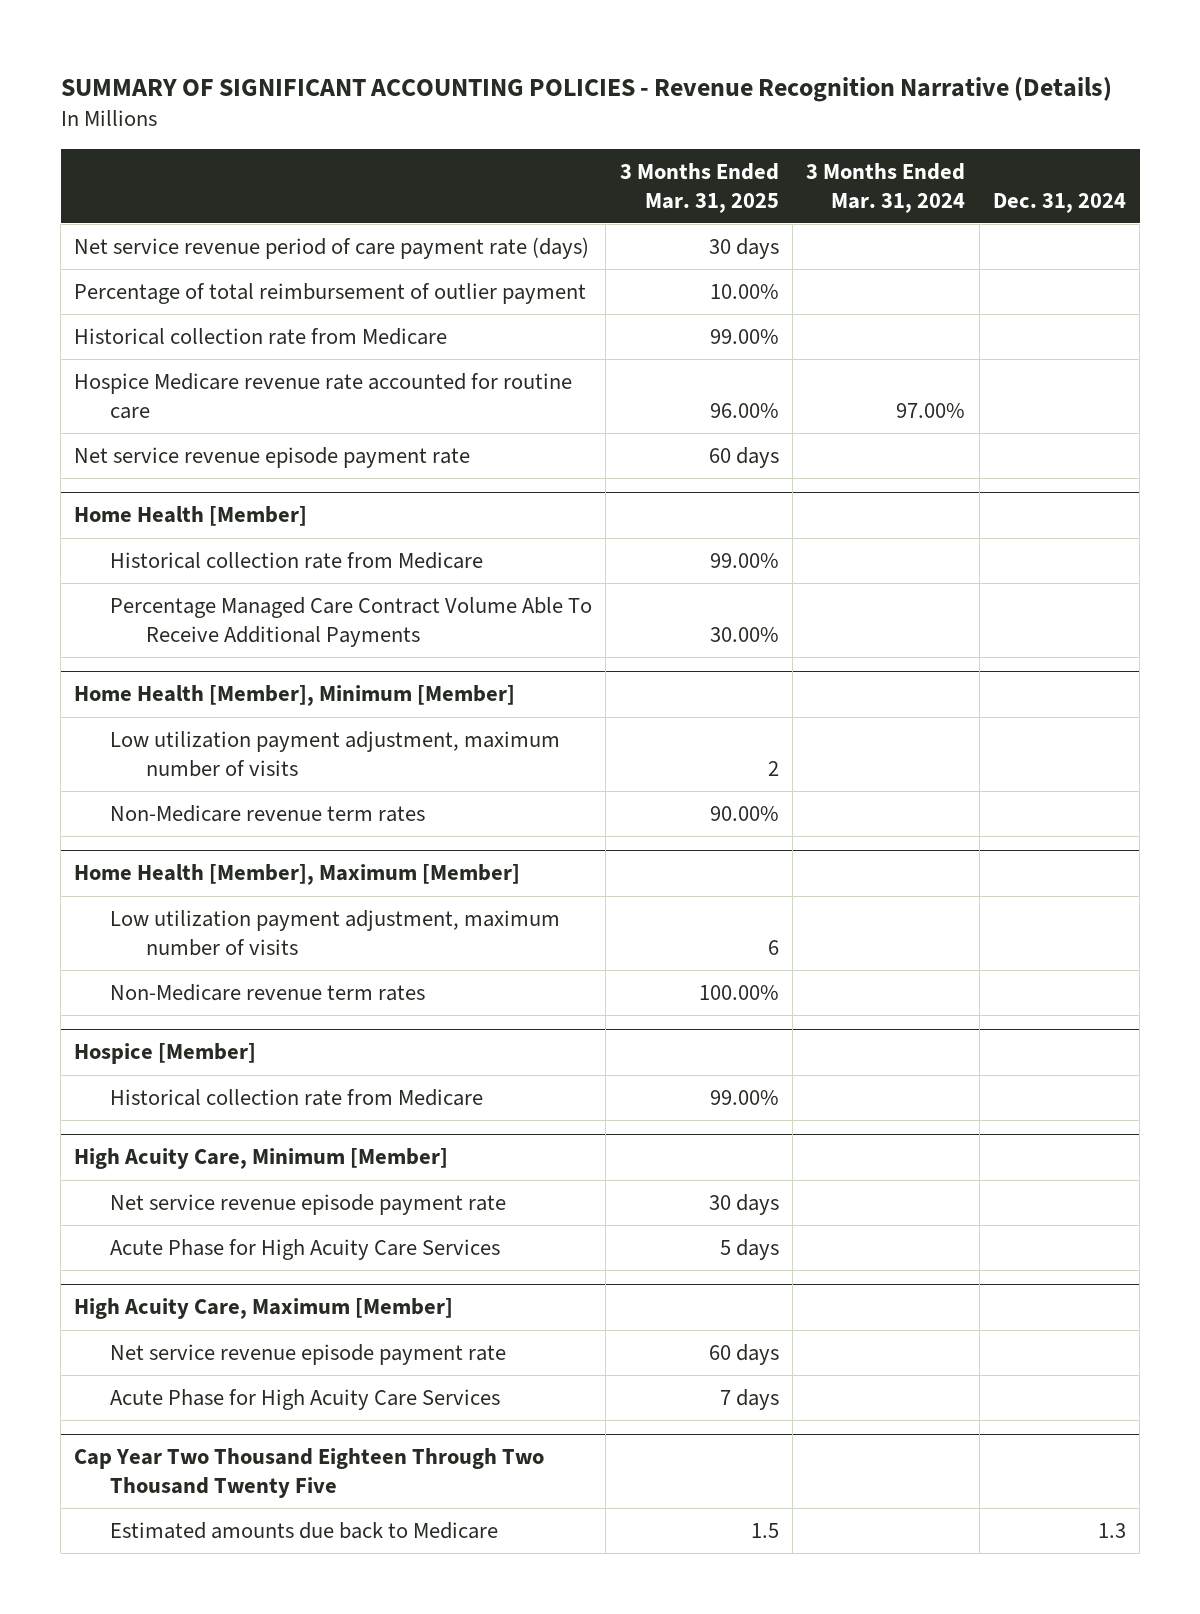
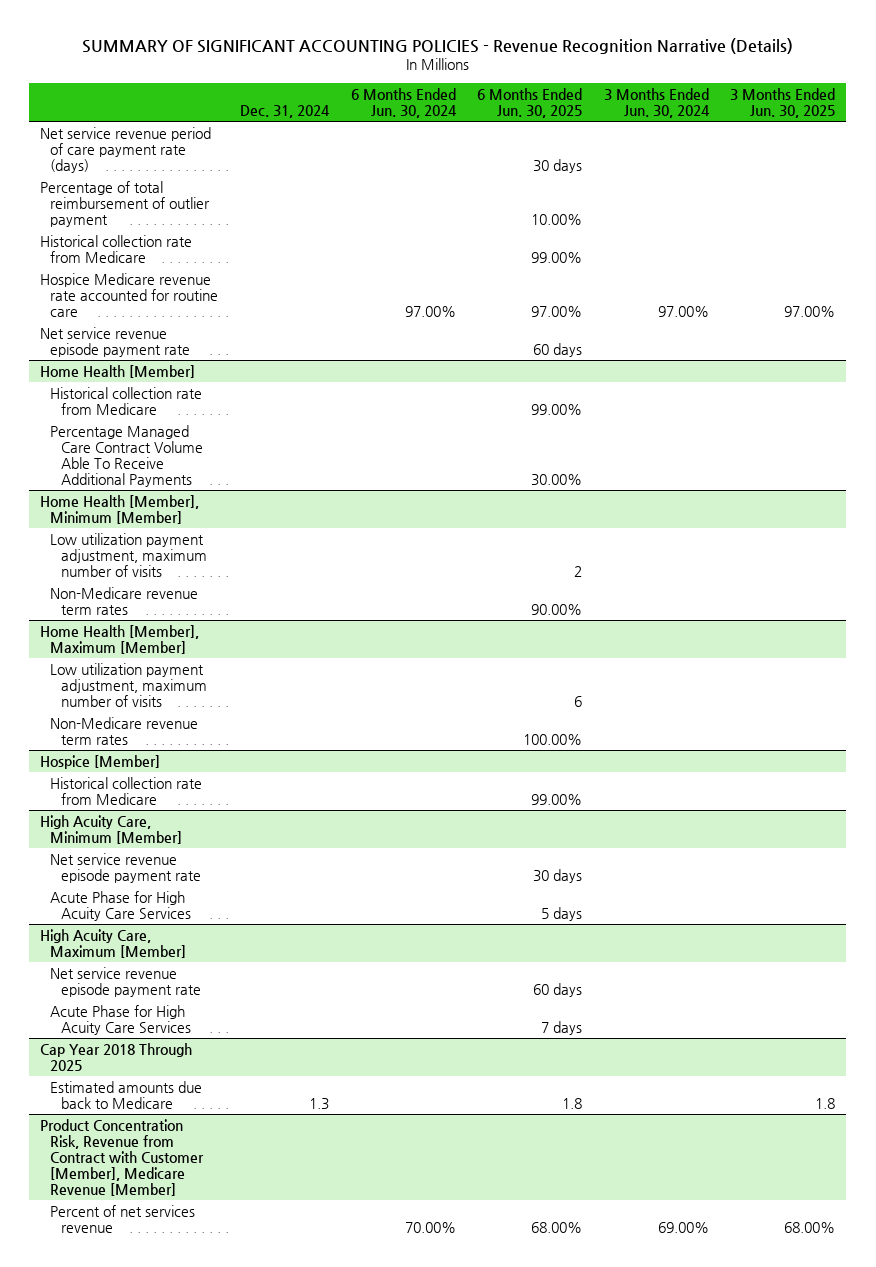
[619,163,779,213] 3 Months Ended Mar. 31, 2025 -> none
[806,163,966,213] 3 Months Ended Mar. 31, 2024 -> none
none -> [350,87,457,119] 6 Months Ended Jun. 30, 2024
none -> [477,87,583,119] 6 Months Ended Jun. 30, 2025
none -> [603,87,710,119] 3 Months Ended Jun. 30, 2024
none -> [730,87,836,119] 3 Months Ended Jun. 30, 2025
[74,1448,545,1499] Cap Year Two Thousand Eighteen Through Two Thousand Twenty Five -> [40,1042,193,1071] Cap Year 2018 Through 2025
none -> [40,1118,205,1197] Product Concentration Risk, Revenue from Contract with Customer [Member], Medicare Revenue [Member]
none -> [50,1204,196,1233] Percent of net services revenue

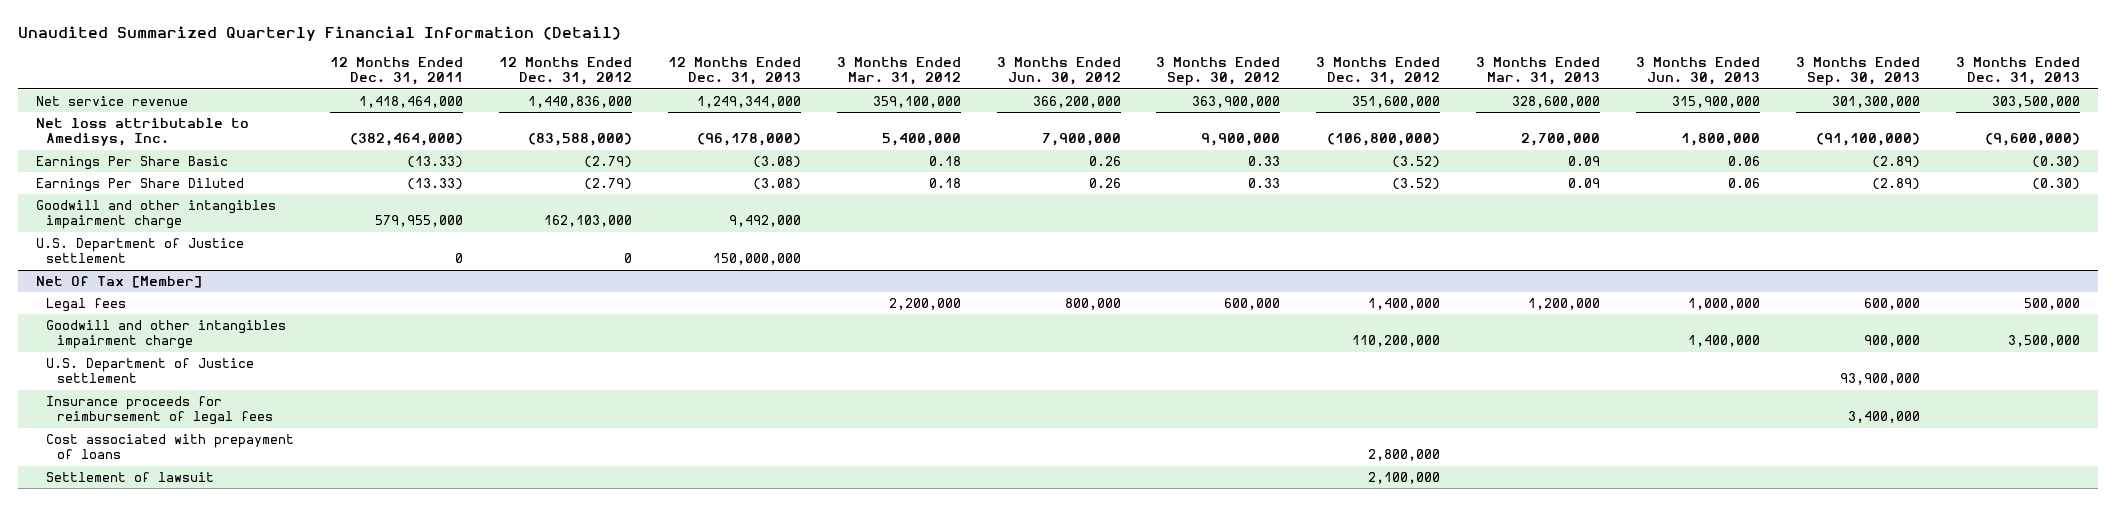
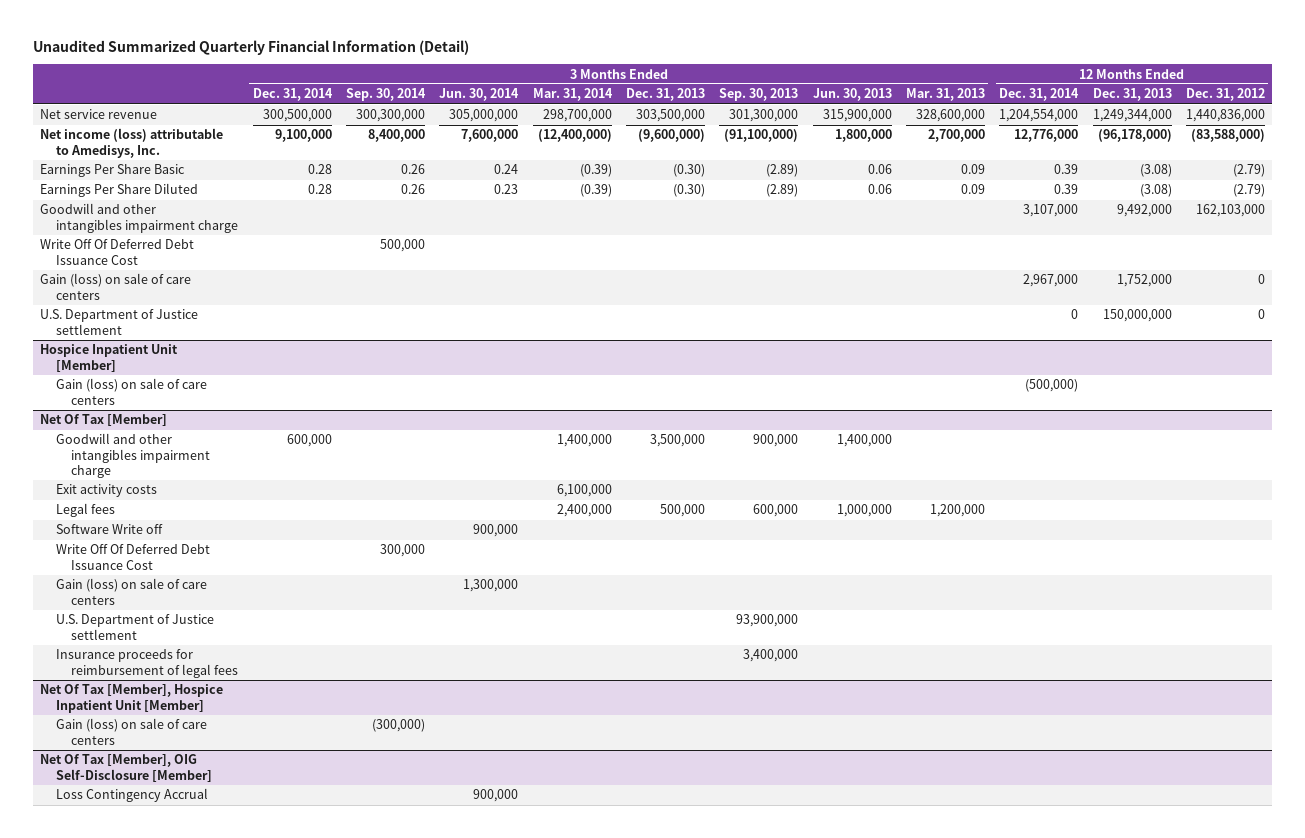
[330,56,464,86] 12 Months Ended Dec. 31, 2011 -> none
[836,56,961,86] 3 Months Ended Mar. 31, 2012 -> none
[996,56,1121,86] 3 Months Ended Jun. 30, 2012 -> none
[1156,56,1281,87] 3 Months Ended Sep. 30, 2012 -> none
[1316,56,1441,86] 3 Months Ended Dec. 31, 2012 -> none
none -> [252,88,333,102] Dec. 31, 2014
none -> [345,88,426,102] Sep. 30, 2014
none -> [439,88,520,102] Jun. 30, 2014
none -> [532,88,613,102] Mar. 31, 2014
none -> [999,88,1080,102] Dec. 31, 2014
[36,117,250,147] Net loss attributable to Amedisys, Inc. -> [40,128,224,158] Net income (loss) attributable to Amedisys, Inc.
none -> [40,239,195,265] Write Off Of Deferred Debt Issuance Cost
none -> [40,273,192,300] Gain (loss) on sale of care centers
none -> [40,344,179,372] Hospice Inpatient Unit [Member]
none -> [55,378,207,405] Gain (loss) on sale of care centers
none -> [55,484,157,498] Exit activity costs
[46,297,127,312] Legal fees -> [55,503,115,518] Legal fees
none -> [55,524,163,535] Software Write off
none -> [55,544,210,570] Write Off Of Deferred Debt Issuance Cost
none -> [55,578,207,605] Gain (loss) on sale of care centers
[46,433,295,460] Cost associated with prepayment of loans -> none
[46,471,215,482] Settlement of lawsuit -> none
none -> [40,684,224,713] Net Of Tax [Member], Hospice Inpatient Unit [Member]
none -> [55,718,207,745] Gain (loss) on sale of care centers
none -> [40,754,212,782] Net Of Tax [Member], OIG Self-Disclosure [Member]
none -> [55,788,208,803] Loss Contingency Accrual

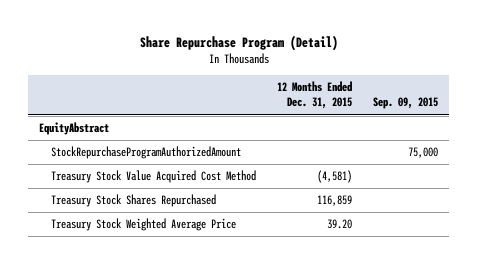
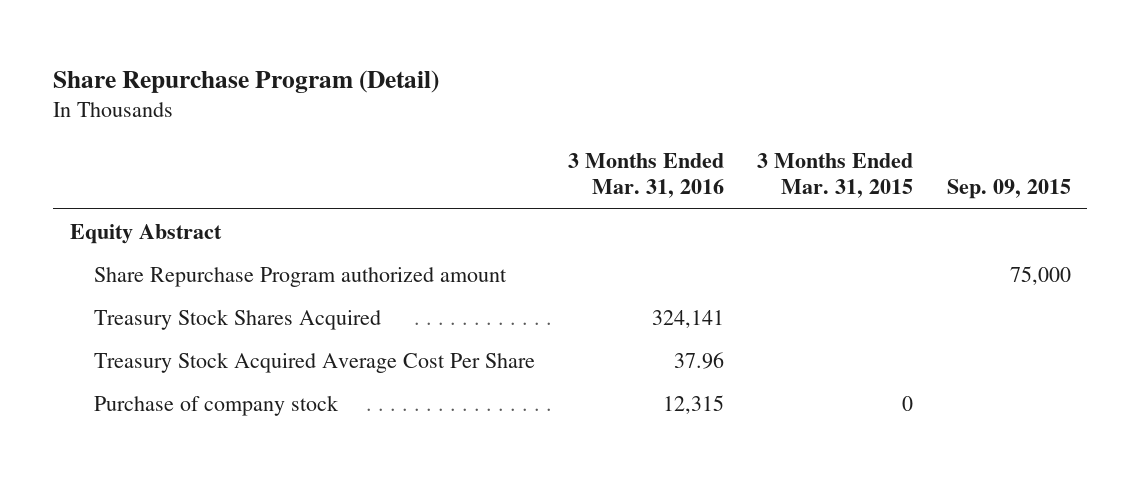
[277,81,353,110] 12 Months Ended Dec. 31, 2015 -> none
none -> [568,153,725,199] 3 Months Ended Mar. 31, 2016
none -> [757,153,914,199] 3 Months Ended Mar. 31, 2015
[51,170,257,184] Treasury Stock Value Acquired Cost Method -> none
[39,122,110,136] EquityAbstract -> [69,223,222,244] Equity Abstract
[51,146,242,160] StockRepurchaseProgramAuthorizedAmount -> [94,266,508,287] Share Repurchase Program authorized amount
[51,194,217,208] Treasury Stock Shares Repurchased -> [94,308,382,330] Treasury Stock Shares Acquired
[51,218,237,232] Treasury Stock Weighted Average Price -> [94,351,536,373] Treasury Stock Acquired Average Cost Per Share
none -> [94,394,340,416] Purchase of company stock

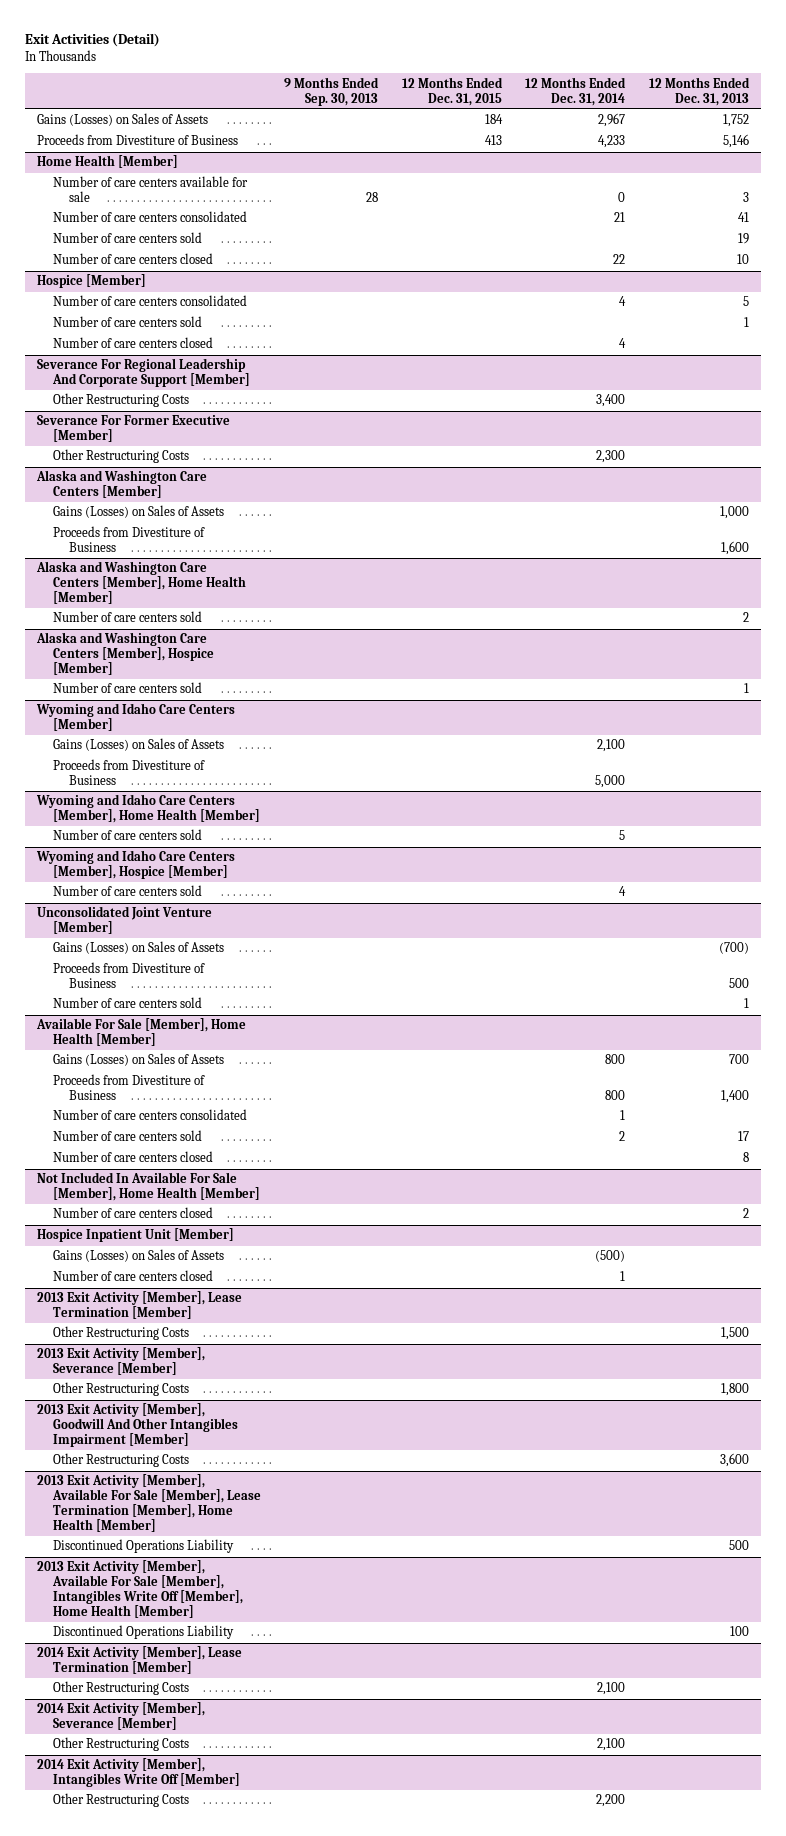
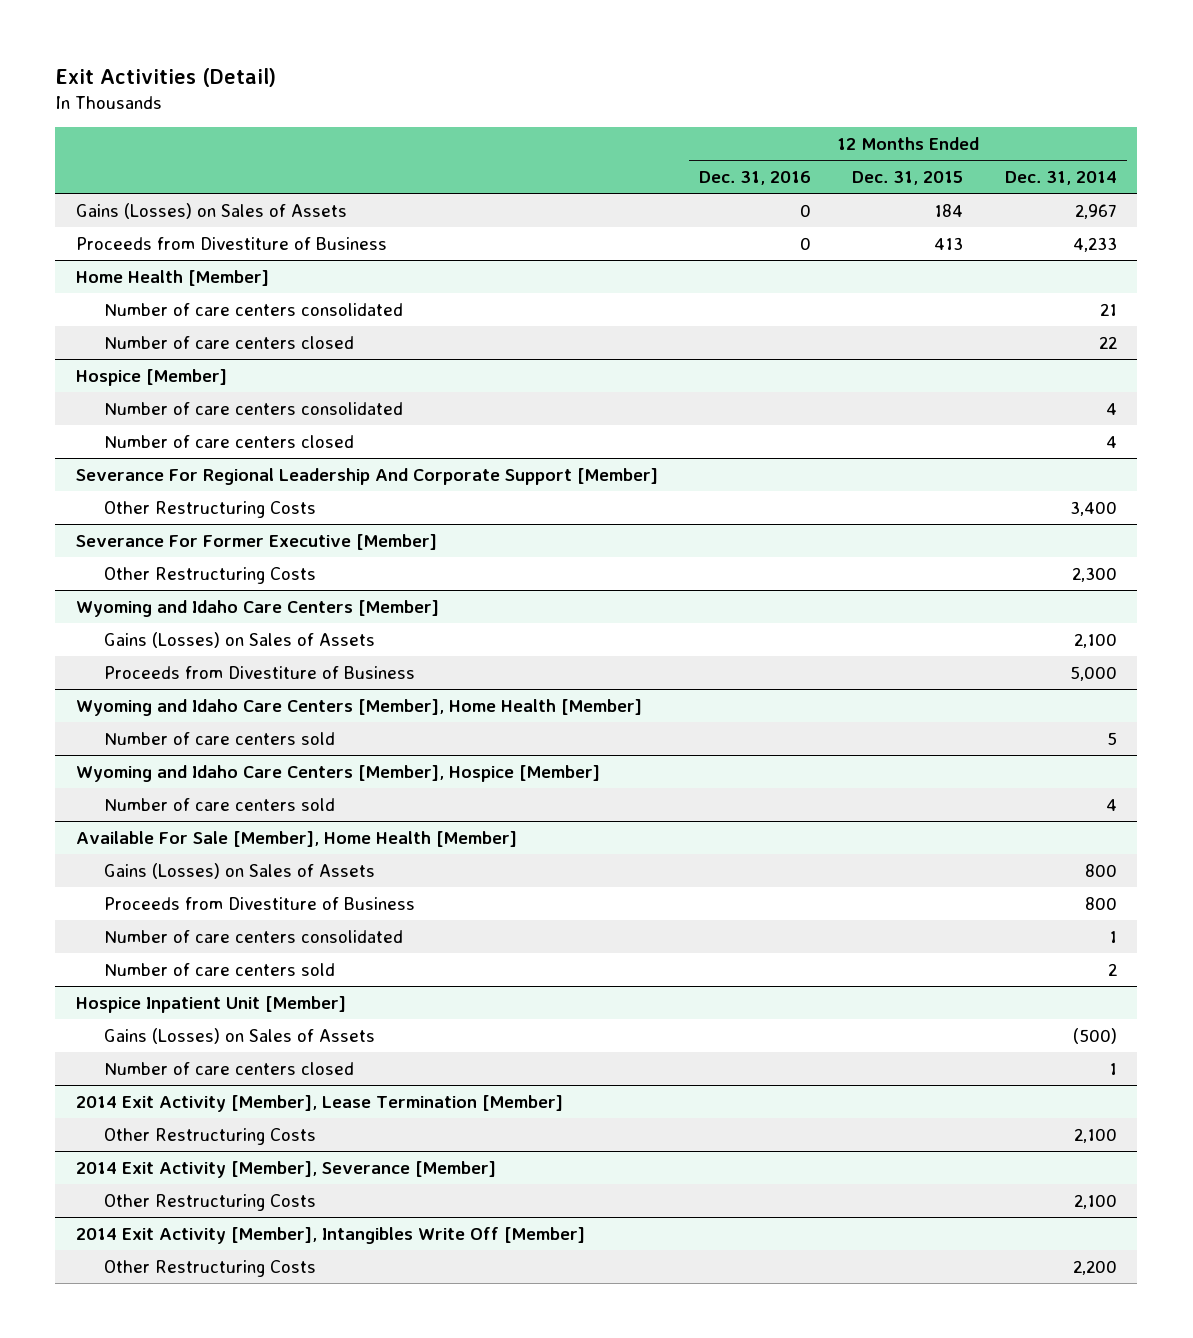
[284,76,380,106] 9 Months Ended Sep. 30, 2013 -> none
[648,76,750,106] 12 Months Ended Dec. 31, 2013 -> none
none -> [699,171,812,186] Dec. 31, 2016
[52,176,248,203] Number of care centers available for sale -> none
[52,232,202,244] Number of care centers sold -> none
[52,316,202,328] Number of care centers sold -> none
[35,470,207,499] Alaska and Washington Care Centers [Member] -> none
[52,505,224,519] Gains (Losses) on Sales of Assets -> none
[52,526,205,553] Proceeds from Divestiture of Business -> none
[35,561,246,605] Alaska and Washington Care Centers [Member], Home Health [Member] -> none
[52,611,202,623] Number of care centers sold -> none
[35,632,214,676] Alaska and Washington Care Centers [Member], Hospice [Member] -> none
[52,682,202,694] Number of care centers sold -> none
[36,906,212,935] Unconsolidated Joint Venture [Member] -> none
[52,941,224,955] Gains (Losses) on Sales of Assets -> none
[52,962,205,989] Proceeds from Divestiture of Business -> none
[52,997,202,1009] Number of care centers sold -> none
[52,1151,213,1163] Number of care centers closed -> none
[36,1172,260,1202] Not Included In Available For Sale [Member], Home Health [Member] -> none
[52,1207,213,1219] Number of care centers closed -> none
[36,1291,242,1320] 2013 Exit Activity [Member], Lease Termination [Member] -> none
[52,1326,189,1341] Other Restructuring Costs -> none
[36,1347,205,1376] 2013 Exit Activity [Member], Severance [Member] -> none
[52,1382,189,1397] Other Restructuring Costs -> none
[36,1403,238,1448] 2013 Exit Activity [Member], Goodwill And Other Intangibles Impairment [Member] -> none
[52,1453,189,1468] Other Restructuring Costs -> none
[36,1474,261,1533] 2013 Exit Activity [Member], Available For Sale [Member], Lease Termination [Member], Home Health [Member] -> none
[52,1539,234,1554] Discontinued Operations Liability -> none
[36,1560,243,1619] 2013 Exit Activity [Member], Available For Sale [Member], Intangibles Write Off [Member], Home Health [Member] -> none
[52,1625,234,1640] Discontinued Operations Liability -> none

